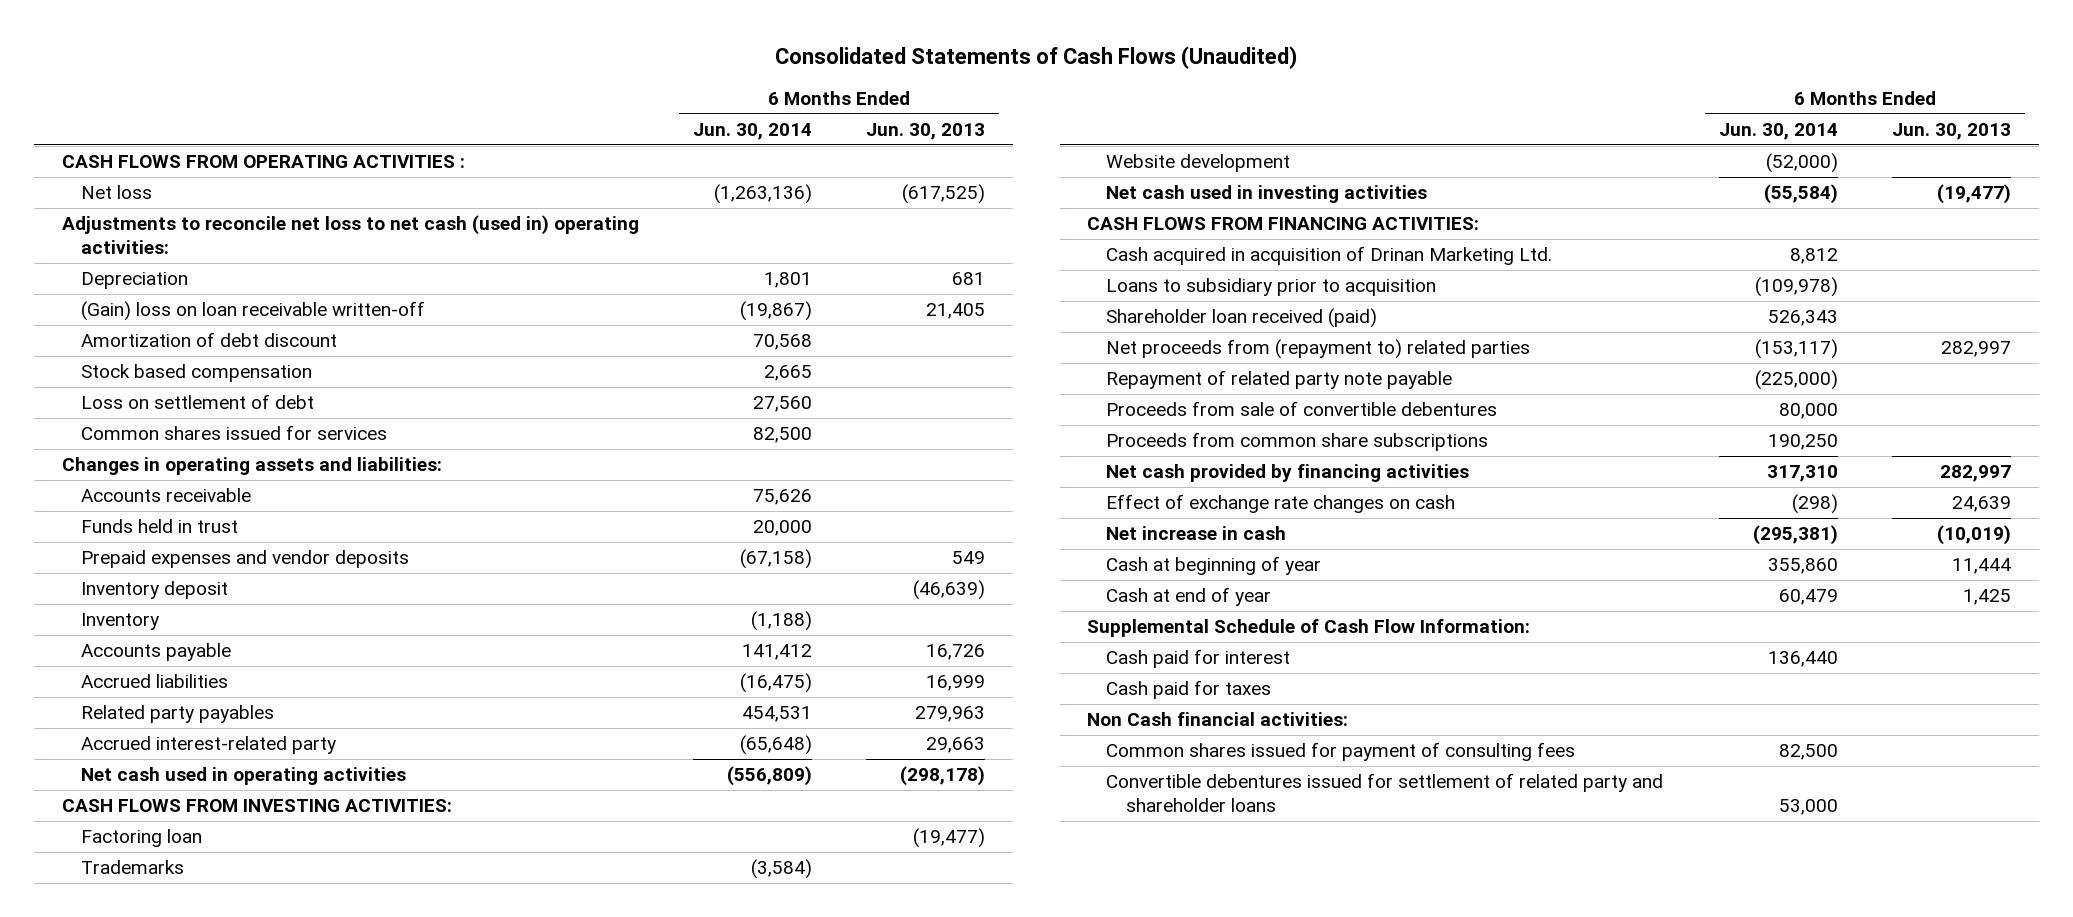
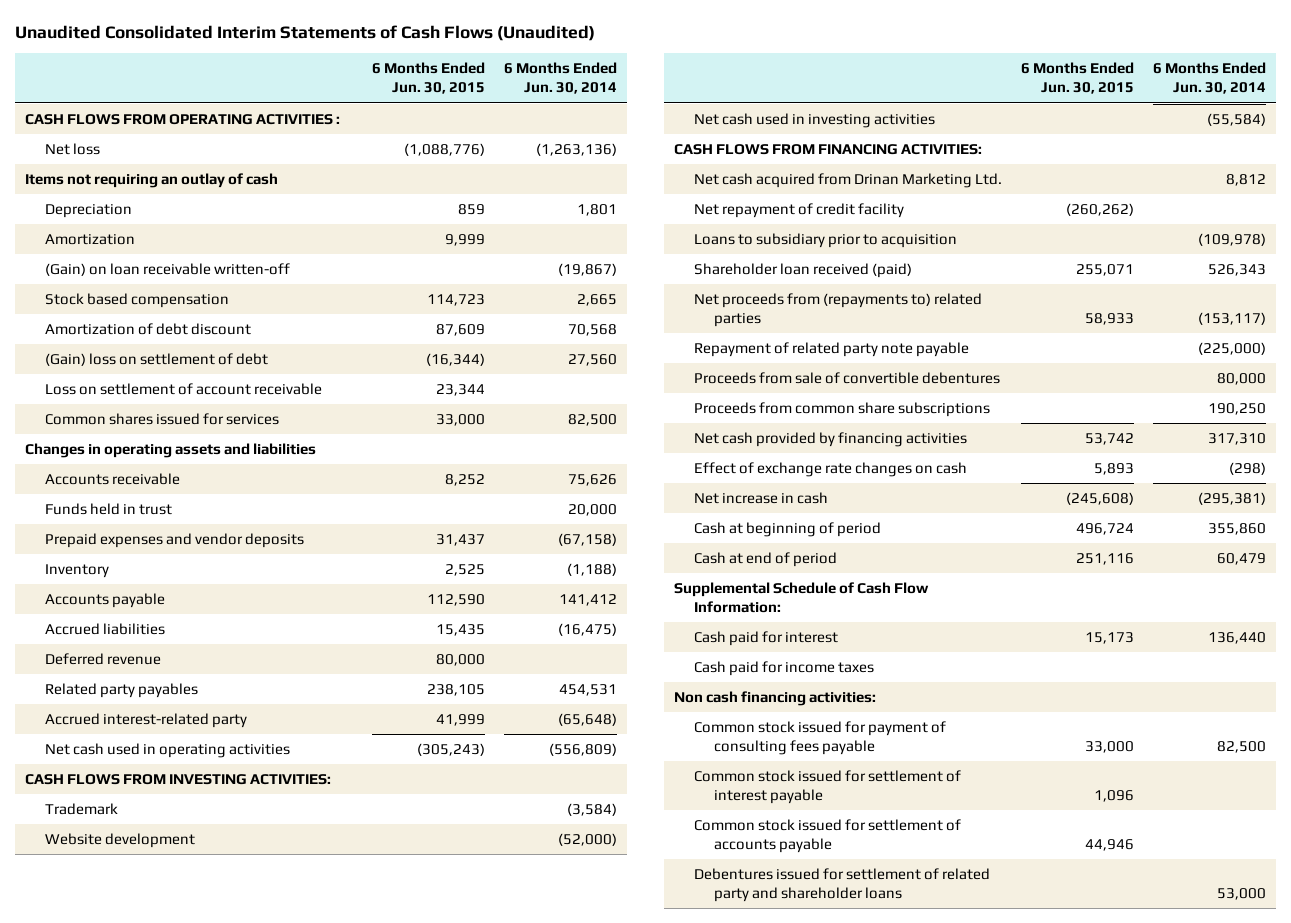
[775,45,1298,69] Consolidated Statements of Cash Flows (Unaudited) -> [14,25,595,42] Unaudited Consolidated Interim Statements of Cash Flows (Unaudited)
[866,122,986,140] Jun. 30, 2013 -> none
none -> [371,62,485,95] 6 Months Ended Jun. 30, 2015
[61,215,639,254] Adjustments to reconcile net loss to net cash (used in) operating activities: -> [24,173,278,189] Items not requiring an outlay of cash
none -> [44,234,135,246] Amortization
[80,301,425,322] (Gain) loss on loan receivable written-off -> [44,263,290,277] (Gain) on loan receivable written-off
[80,332,337,348] Amortization of debt discount -> [44,323,251,336] Amortization of debt discount
[80,394,314,410] Loss on settlement of debt -> [44,353,268,367] (Gain) loss on settlement of debt
none -> [44,383,322,396] Loss on settlement of account receivable
[61,457,442,476] Changes in operating assets and liabilities: -> [24,443,316,459] Changes in operating assets and liabilities
[80,581,228,600] Inventory deposit -> none
none -> [44,653,161,666] Deferred revenue
[80,829,202,848] Factoring loan -> none
[80,860,184,875] Trademarks -> [44,803,118,816] Trademark
[1106,246,1553,266] Cash acquired in acquisition of Drinan Marketing Ltd. -> [693,173,1002,189] Net cash acquired from Drinan Marketing Ltd.
none -> [693,203,904,219] Net repayment of credit facility
[1106,339,1531,360] Net proceeds from (repayment to) related parties -> [693,293,982,328] Net proceeds from (repayments to) related parties
[1106,556,1322,576] Cash at beginning of year -> [693,522,881,538] Cash at beginning of period
[1106,587,1272,607] Cash at end of year -> [693,552,837,568] Cash at end of period
[1106,680,1272,700] Cash paid for taxes -> [693,661,874,677] Cash paid for income taxes
[1087,712,1349,727] Non Cash financial activities: -> [673,691,876,707] Non cash financing activities:
[1106,742,1576,762] Common shares issued for payment of consulting fees -> [693,721,946,756] Common stock issued for payment of consulting fees payable
none -> [693,770,961,805] Common stock issued for settlement of interest payable
none -> [693,819,961,854] Common stock issued for settlement of accounts payable
[1106,773,1664,812] Convertible debentures issued for settlement of related party and shareholder loans -> [693,868,990,903] Debentures issued for settlement of related party and shareholder loans

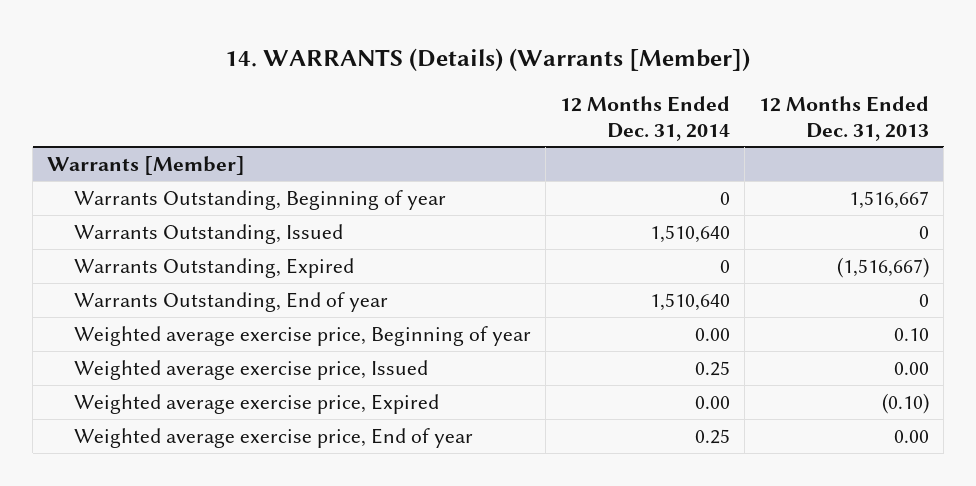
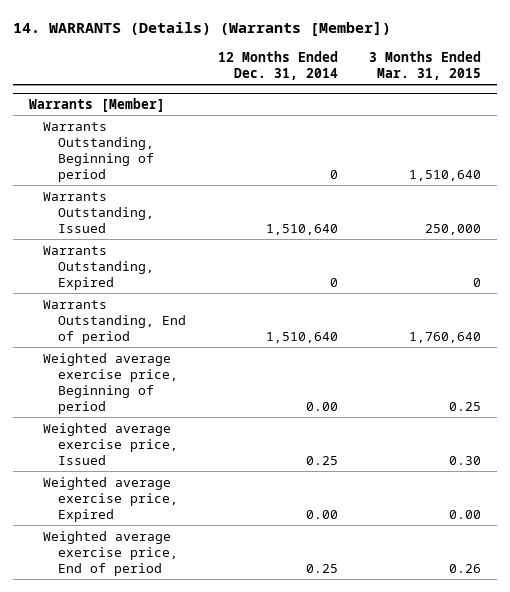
[759,96,930,141] 12 Months Ended Dec. 31, 2013 -> none
none -> [369,50,482,81] 3 Months Ended Mar. 31, 2015
[73,189,446,210] Warrants Outstanding, Beginning of year -> [43,121,154,183] Warrants Outstanding, Beginning of period
[73,291,388,312] Warrants Outstanding, End of year -> [43,299,186,344] Warrants Outstanding, End of period
[73,325,531,346] Weighted average exercise price, Beginning of year -> [43,352,178,415] Weighted average exercise price, Beginning of period
[73,427,473,448] Weighted average exercise price, End of year -> [43,530,178,576] Weighted average exercise price, End of period

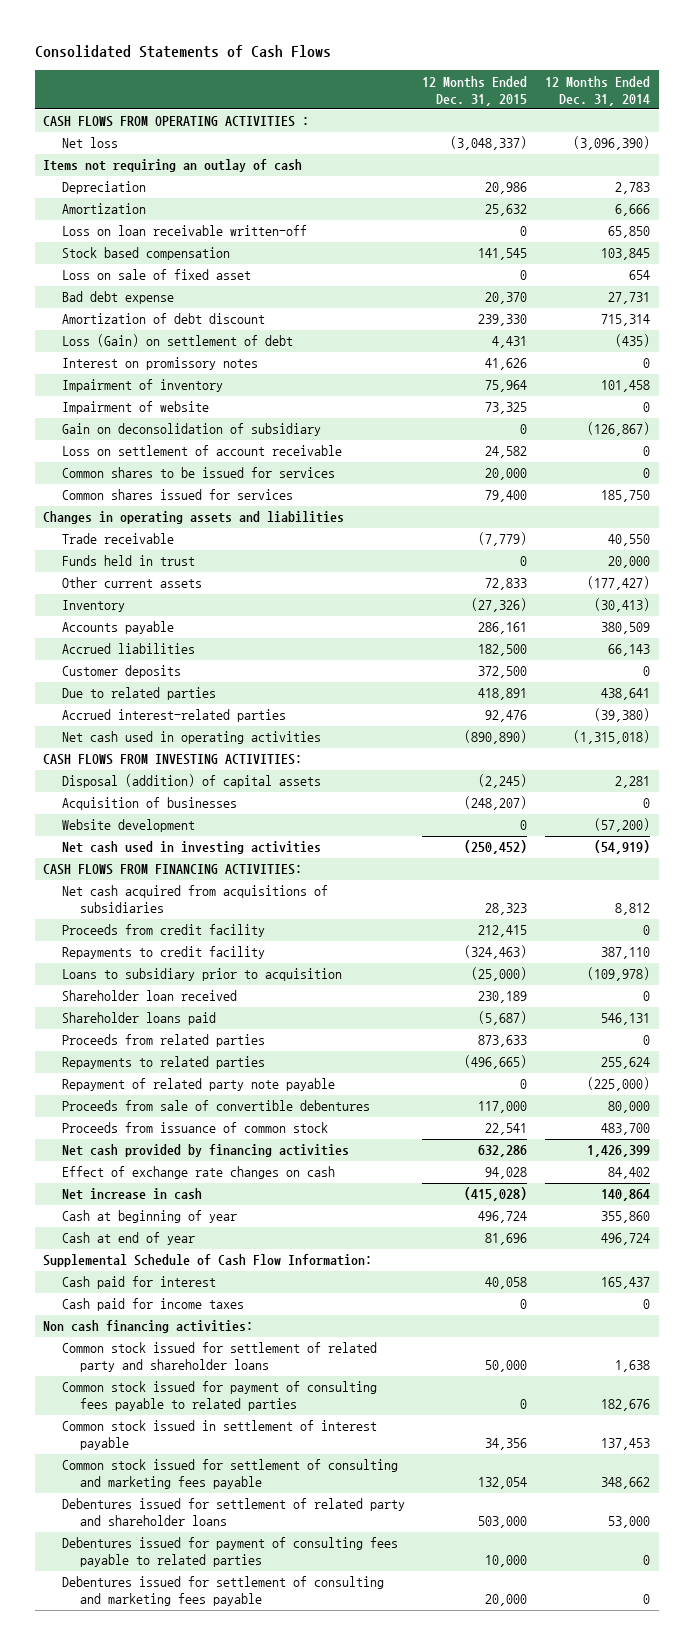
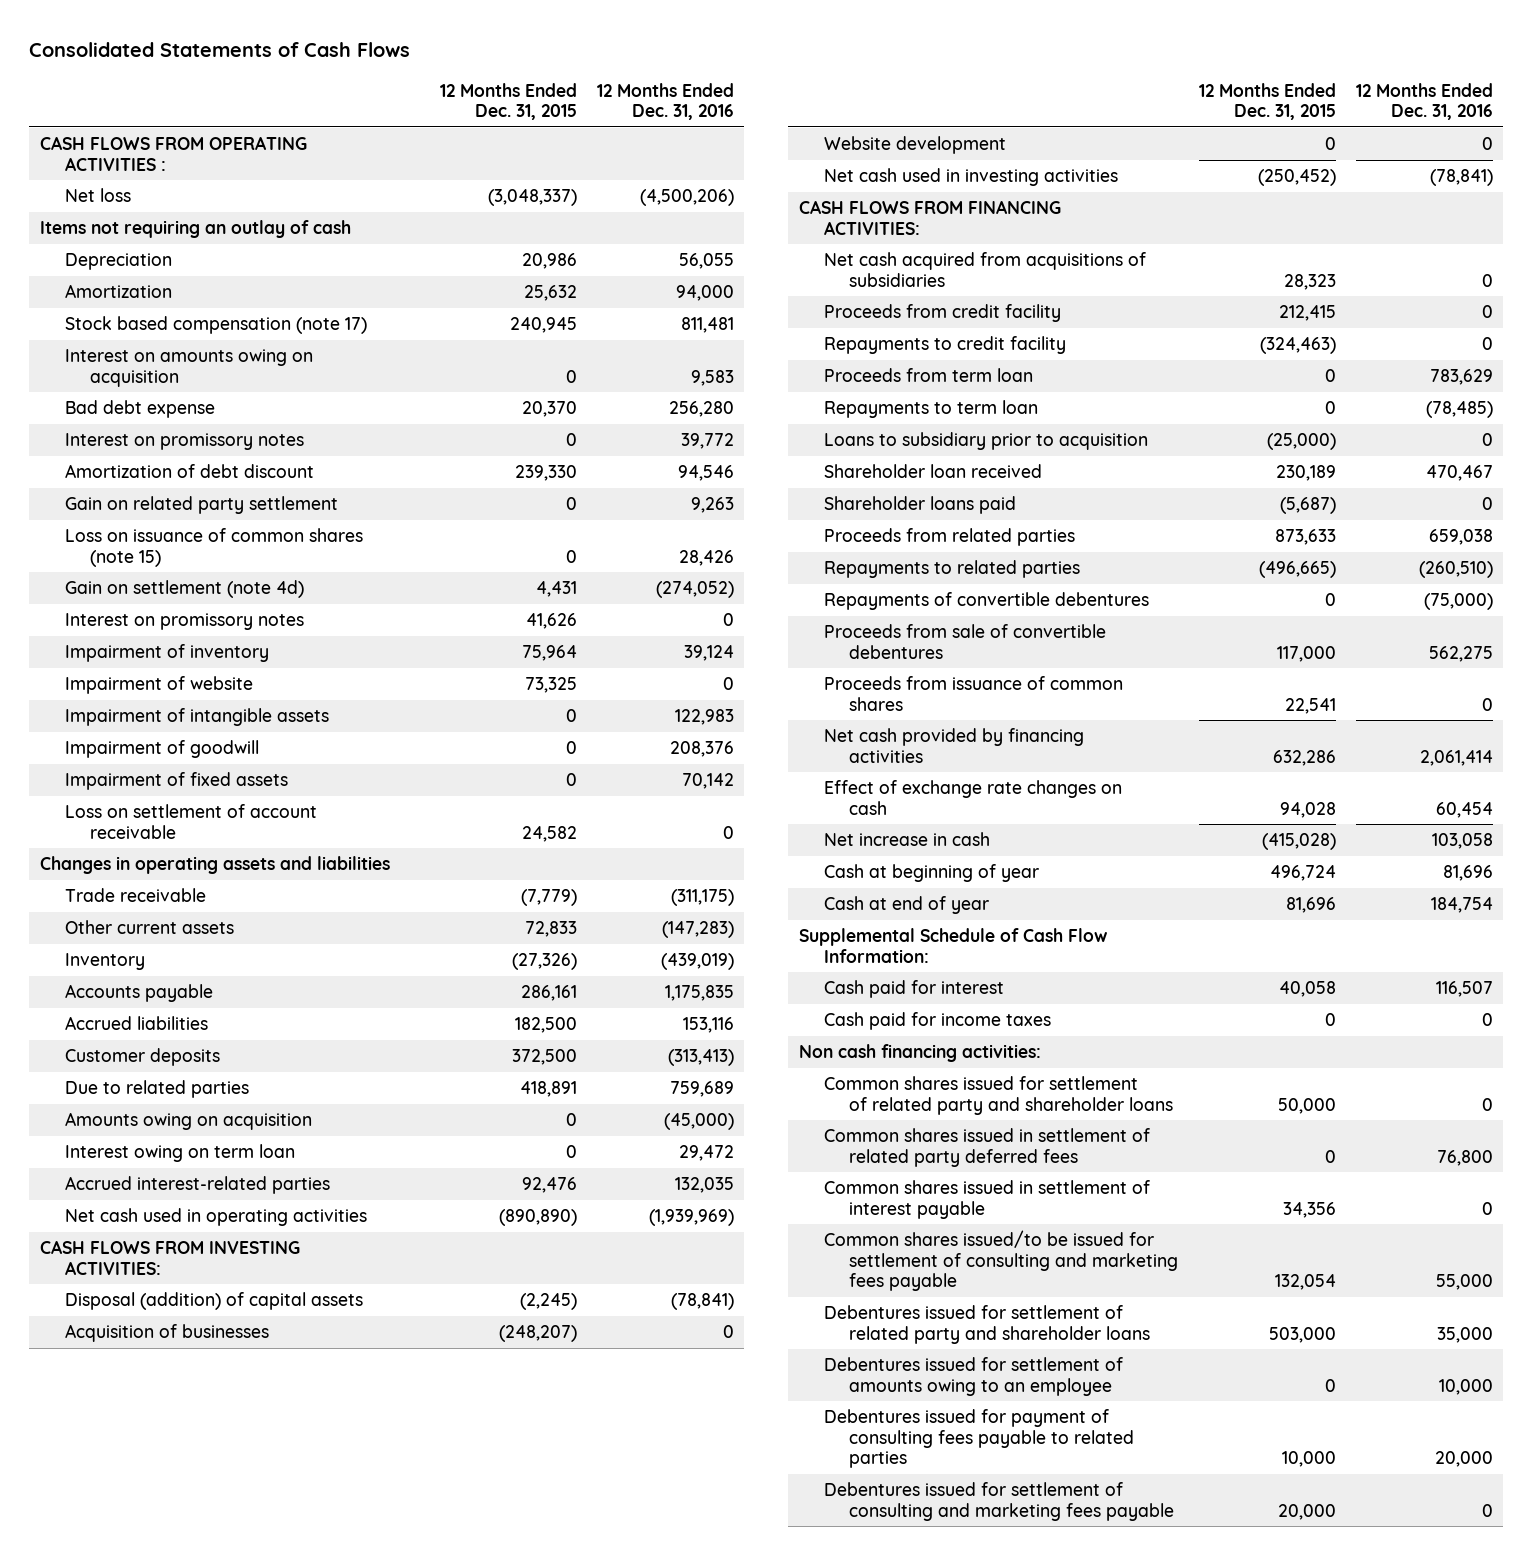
[545,75,651,106] 12 Months Ended Dec. 31, 2014 -> none
none -> [597,82,735,121] 12 Months Ended Dec. 31, 2016
[61,225,307,237] Loss on loan receivable written-off -> none
[61,269,251,281] Loss on sale of fixed asset -> none
[61,247,230,261] Stock based compensation -> [65,316,368,335] Stock based compensation (note 17)
[478,248,528,261] 141,545 -> [509,317,577,334] 240,945
none -> [65,349,314,387] Interest on amounts owing on acquisition
none -> [65,433,305,451] Interest on promissory notes
none -> [65,496,339,515] Gain on related party settlement
none -> [65,528,364,567] Loss on issuance of common shares (note 15)
[61,334,293,348] Loss (Gain) on settlement of debt -> [65,580,305,599] Gain on settlement (note 4d)
[61,423,321,437] Gain on deconsolidation of subsidiary -> none
none -> [65,708,330,727] Impairment of intangible assets
none -> [65,740,260,759] Impairment of goodwill
none -> [65,772,289,791] Impairment of fixed assets
[61,467,335,479] Common shares to be issued for services -> none
[61,489,293,501] Common shares issued for services -> none
[61,555,195,567] Funds held in trust -> none
none -> [65,1112,313,1131] Amounts owing on acquisition
none -> [65,1144,296,1163] Interest owing on term loan
none -> [824,368,1034,383] Proceeds from term loan
none -> [824,400,1039,419] Repayments to term loan
[61,1078,335,1092] Repayment of related party note payable -> [824,592,1150,611] Repayments of convertible debentures
[61,1122,328,1134] Proceeds from issuance of common stock -> [824,676,1124,711] Proceeds from issuance of common shares
[61,1381,377,1412] Common stock issued for payment of consulting fees payable to related parties -> none
[61,1342,377,1373] Common stock issued for settlement of related party and shareholder loans -> [824,1076,1174,1115] Common shares issued for settlement of related party and shareholder loans
none -> [824,1128,1151,1167] Common shares issued in settlement of related party deferred fees
[61,1420,377,1451] Common stock issued in settlement of interest payable -> [824,1180,1151,1219] Common shares issued in settlement of interest payable
[61,1459,398,1490] Common stock issued for settlement of consulting and marketing fees payable -> [824,1230,1179,1292] Common shares issued/to be issued for settlement of consulting and marketing fees payable
none -> [824,1357,1124,1396] Debentures issued for settlement of amounts owing to an employee

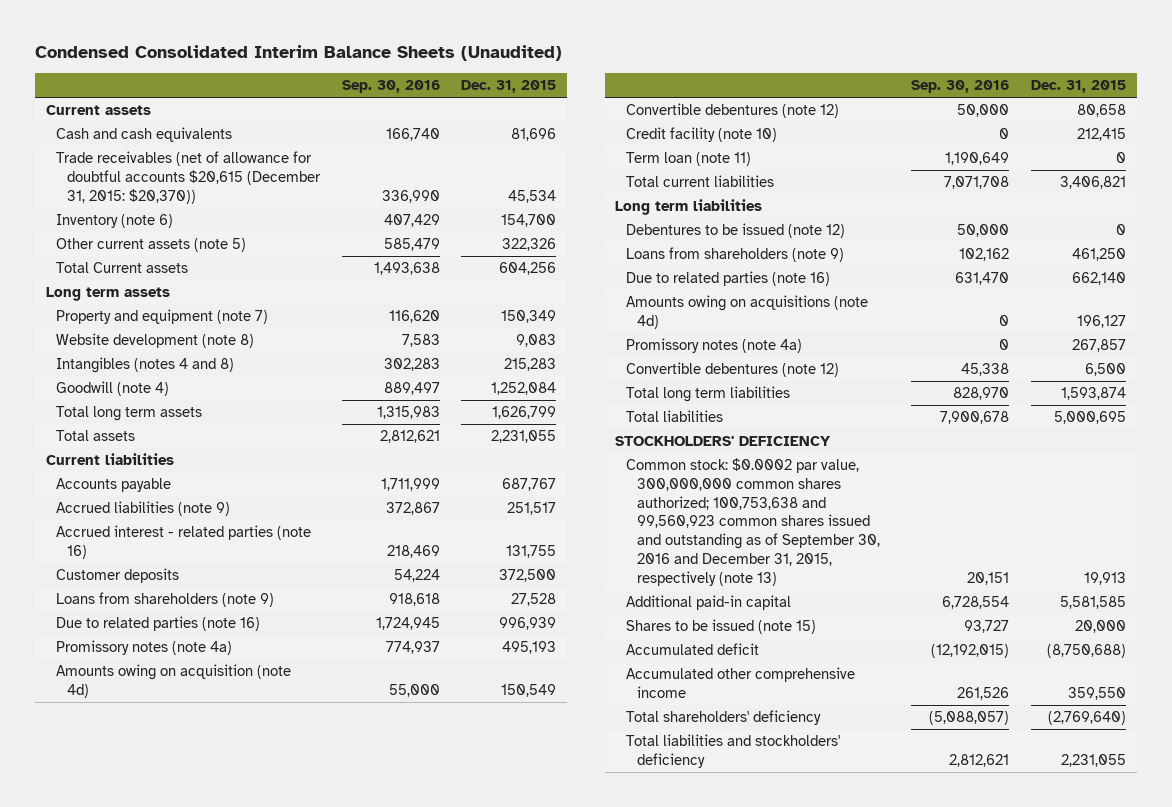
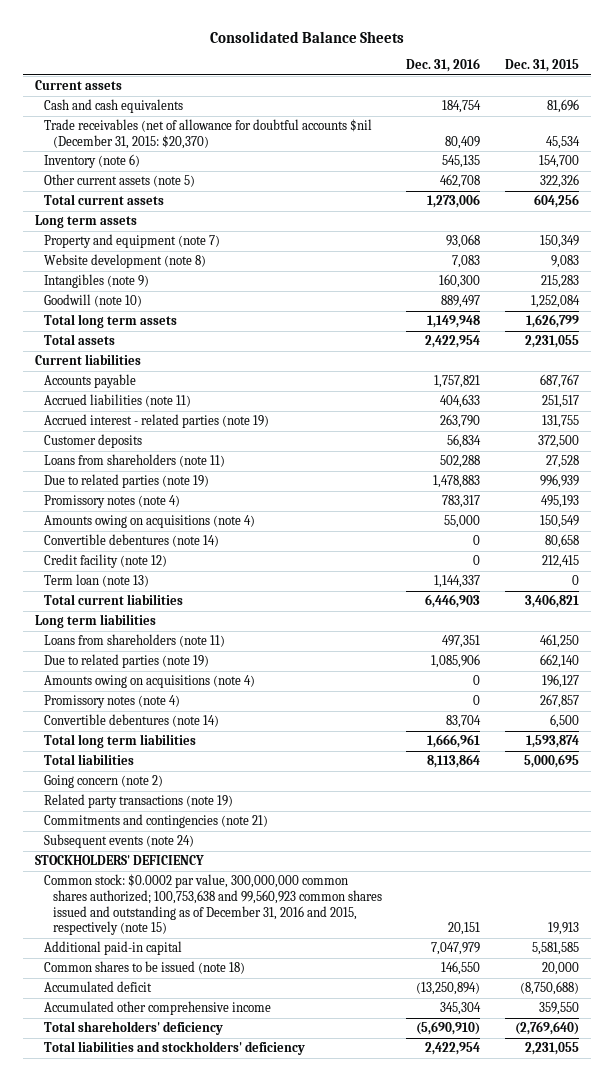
[34,45,562,62] Condensed Consolidated Interim Balance Sheets (Unaudited) -> [209,30,404,43] Consolidated Balance Sheets
[341,80,440,94] Sep. 30, 2016 -> none
none -> [406,58,481,73] Dec. 31, 2016
[56,151,322,204] Trade receivables (net of allowance for doubtful accounts $20,615 (December 31, 2015: $20,370)) -> [44,119,373,149] Trade receivables (net of allowance for doubtful accounts $nil (December 31, 2015: $20,370)
[56,262,189,274] Total Current assets -> [44,194,165,206] Total current assets
[56,357,235,374] Intangibles (notes 4 and 8) -> [44,274,150,289] Intangibles (note 9)
[56,381,170,397] Goodwill (note 4) -> [44,294,143,308] Goodwill (note 10)
[56,501,231,517] Accrued liabilities (note 9) -> [44,394,192,408] Accrued liabilities (note 11)
[56,525,312,559] Accrued interest - related parties (note 16) -> [44,414,270,429] Accrued interest - related parties (note 19)
[56,592,275,608] Loans from shareholders (note 9) -> [44,454,226,468] Loans from shareholders (note 11)
[56,616,261,632] Due to related parties (note 16) -> [44,474,210,489] Due to related parties (note 19)
[56,640,233,656] Promissory notes (note 4a) -> [44,495,181,509] Promissory notes (note 4)
[56,664,292,698] Amounts owing on acquisition (note 4d) -> [44,515,256,529] Amounts owing on acquisitions (note 4)
[626,103,840,119] Convertible debentures (note 12) -> [44,534,220,548] Convertible debentures (note 14)
[626,127,778,143] Credit facility (note 10) -> [44,554,168,569] Credit facility (note 12)
[626,152,752,167] Term loan (note 11) -> [44,574,150,588] Term loan (note 13)
[626,223,846,239] Debentures to be issued (note 12) -> none
[626,247,845,263] Loans from shareholders (note 9) -> [44,634,226,648] Loans from shareholders (note 11)
[626,271,831,287] Due to related parties (note 16) -> [44,654,210,669] Due to related parties (note 19)
[626,295,869,329] Amounts owing on acquisitions (note 4d) -> [44,675,256,689] Amounts owing on acquisitions (note 4)
[626,338,803,354] Promissory notes (note 4a) -> [44,695,181,709] Promissory notes (note 4)
[626,362,840,378] Convertible debentures (note 12) -> [44,714,220,728] Convertible debentures (note 14)
none -> [44,775,164,789] Going concern (note 2)
none -> [44,794,234,809] Related party transactions (note 19)
none -> [44,814,269,829] Commitments and contingencies (note 21)
none -> [44,834,195,849] Subsequent events (note 24)
[626,458,880,586] Common stock: $0.0002 par value, 300,000,000 common shares authorized; 100,753,638 and 99,560,923 common shares issued and outstanding as of September 30, 2016 and December 31, 2015, respectively (note 13) -> [44,874,383,936] Common stock: $0.0002 par value, 300,000,000 common shares authorized; 100,753,638 and 99,560,923 common shares issued and outstanding as of December 31, 2016 and 2015, respectively (note 15)
[626,619,817,635] Shares to be issued (note 15) -> [44,961,246,975] Common shares to be issued (note 18)

